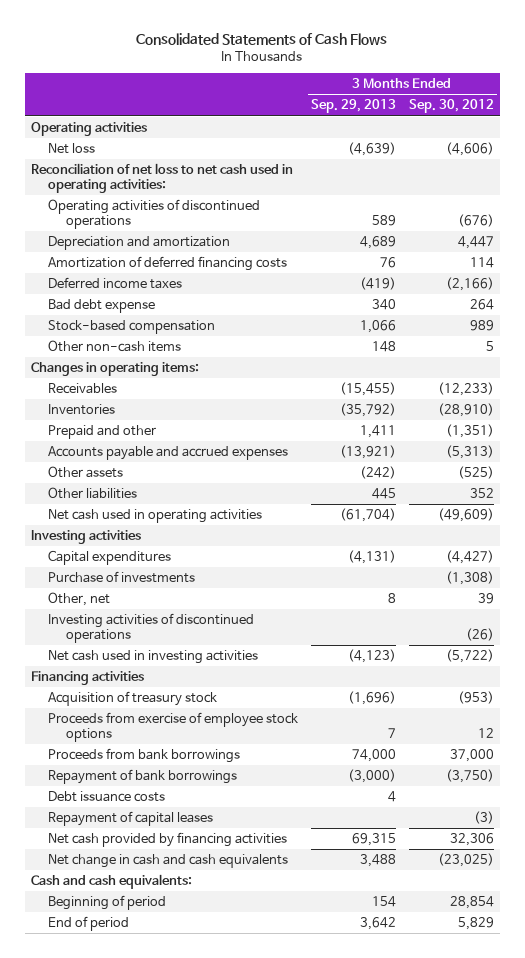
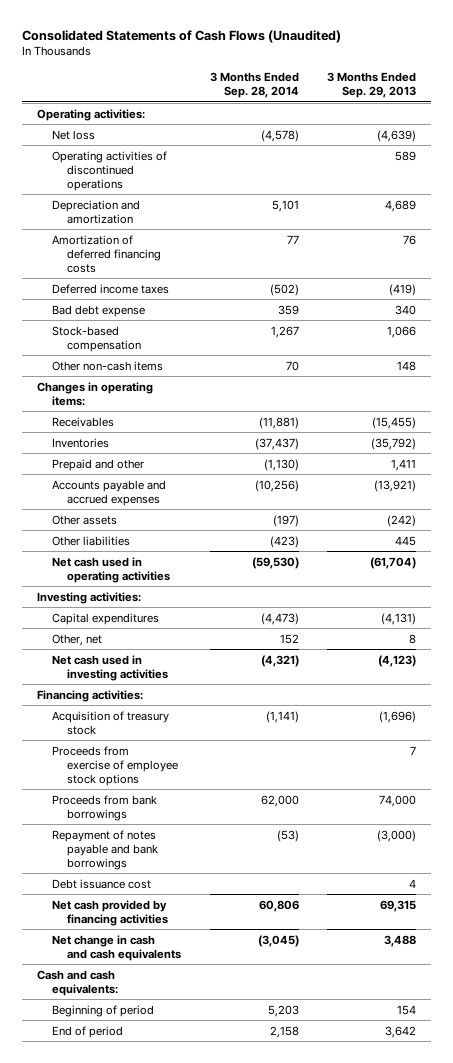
[136,32,388,45] Consolidated Statements of Cash Flows -> [22,29,342,43] Consolidated Statements of Cash Flows (Unaudited)
[408,99,494,114] Sep. 30, 2012 -> none
none -> [209,71,299,98] 3 Months Ended Sep. 28, 2014
[31,122,148,137] Operating activities -> [36,108,145,121] Operating activities:
[31,163,294,193] Reconciliation of net loss to net cash used in operating activities: -> none
[31,530,142,545] Investing activities -> [36,591,141,604] Investing activities:
[48,571,196,584] Purchase of investments -> none
[48,613,255,643] Investing activities of discontinued operations -> none
[31,671,145,686] Financing activities -> [36,689,143,702] Financing activities:
[48,811,214,827] Repayment of capital leases -> none
[48,769,238,785] Repayment of bank borrowings -> [51,829,158,870] Repayment of notes payable and bank borrowings
[48,791,166,803] Debt issuance costs -> [51,878,151,889] Debt issuance cost

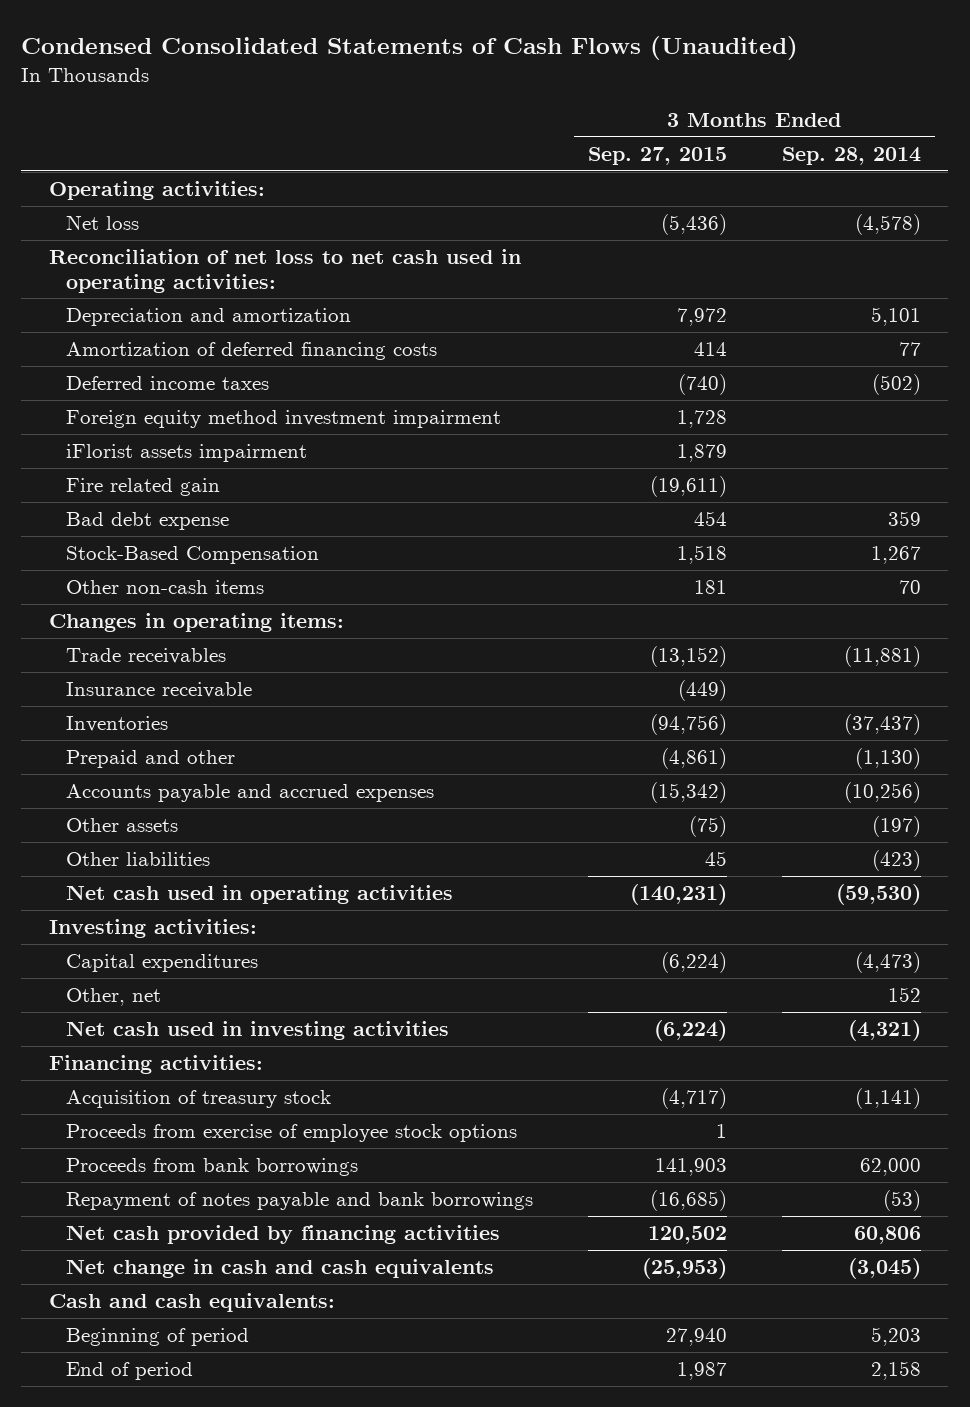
[22,29,342,43] Consolidated Statements of Cash Flows (Unaudited) -> [21,35,799,60] Condensed Consolidated Statements of Cash Flows (Unaudited)
[327,71,417,98] 3 Months Ended Sep. 29, 2013 -> none
none -> [588,146,728,165] Sep. 27, 2015
[51,150,167,191] Operating activities of discontinued operations -> none
none -> [48,249,521,293] Reconciliation of net loss to net cash used in operating activities:
none -> [66,410,502,429] Foreign equity method investment impairment
none -> [66,444,308,463] iFlorist assets impairment
none -> [66,478,221,497] Fire related gain
[51,325,141,352] Stock-based compensation -> [66,546,320,565] Stock-Based Compensation
[51,416,114,427] Receivables -> [66,648,227,665] Trade receivables
none -> [66,682,253,699] Insurance receivable
[51,878,151,889] Debt issuance cost -> none

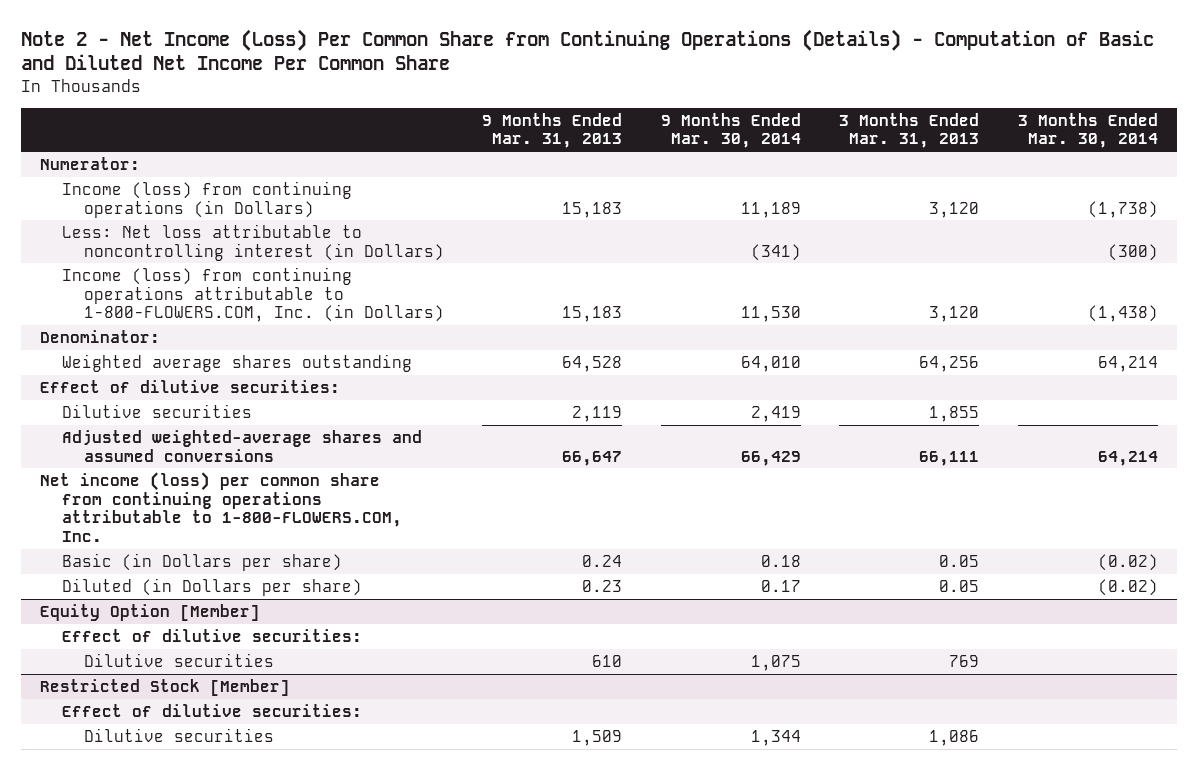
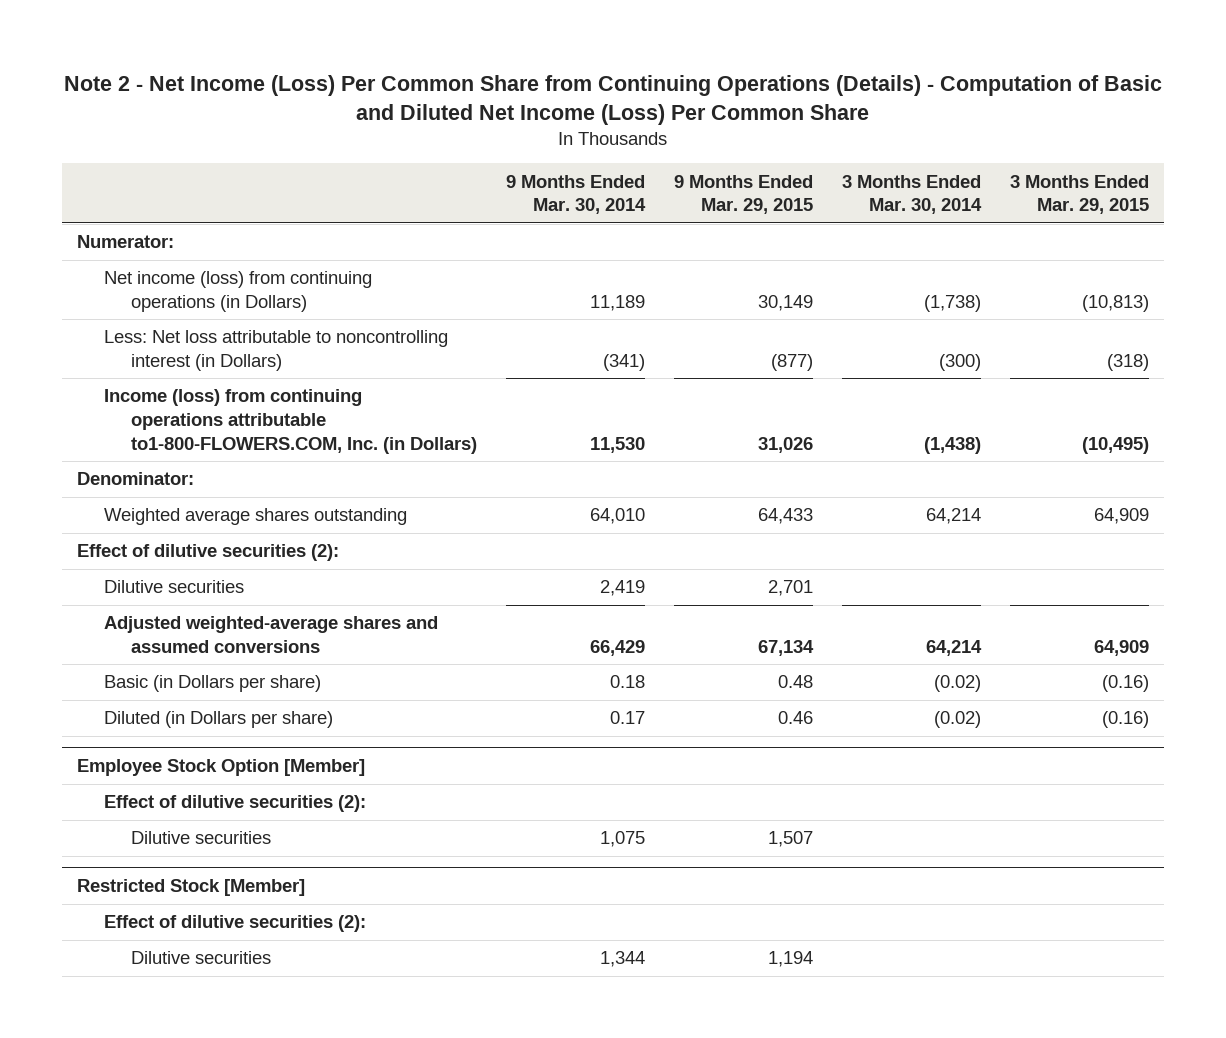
[21,28,1155,71] Note 2 - Net Income (Loss) Per Common Share from Continuing Operations (Details) - Computation of Basic and Diluted Net Income Per Common Share -> [64,75,1163,125] Note 2 - Net Income (Loss) Per Common Share from Continuing Operations (Details) - Computation of Basic and Diluted Net Income (Loss) Per Common Share
[482,112,623,149] 9 Months Ended Mar. 31, 2013 -> none
[839,112,980,149] 3 Months Ended Mar. 31, 2013 -> none
none -> [674,174,814,215] 9 Months Ended Mar. 29, 2015
none -> [1010,174,1150,215] 3 Months Ended Mar. 29, 2015
[62,180,353,218] Income (loss) from continuing operations (in Dollars) -> [103,271,372,312] Net income (loss) from continuing operations (in Dollars)
[62,266,444,323] Income (loss) from continuing operations attributable to 1-800-FLOWERS.COM, Inc. (in Dollars) -> [103,389,477,454] Income (loss) from continuing operations attributable to1-800-FLOWERS.COM, Inc. (in Dollars)
[40,379,341,393] Effect of dilutive securities: -> [76,544,339,562] Effect of dilutive securities (2):
[40,471,403,543] Net income (loss) per common share from continuing operations attributable to 1-800-FLOWERS.COM, Inc. -> none
[40,603,261,621] Equity Option [Member] -> none
none -> [76,759,365,777] Employee Stock Option [Member]
[62,628,363,642] Effect of dilutive securities: -> [103,795,366,813] Effect of dilutive securities (2):
[62,703,363,717] Effect of dilutive securities: -> [103,915,366,933] Effect of dilutive securities (2):

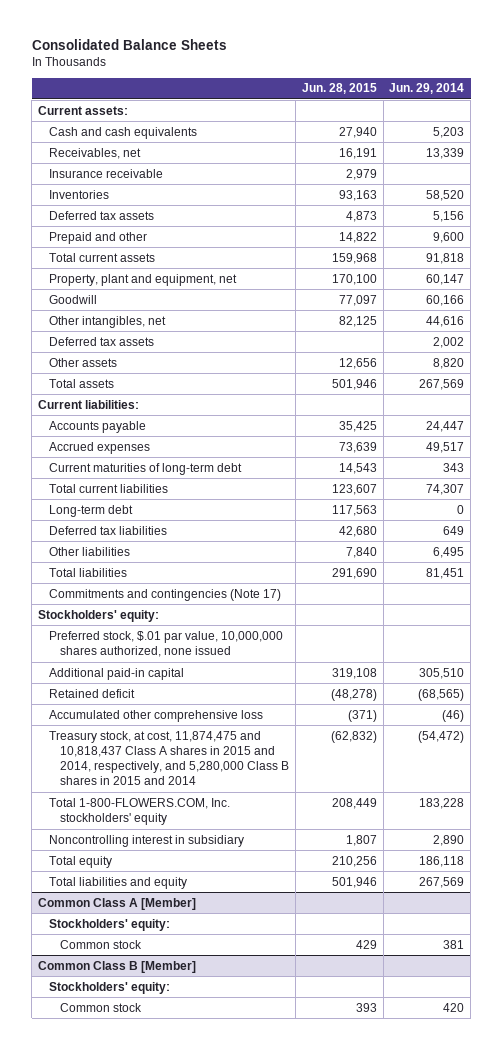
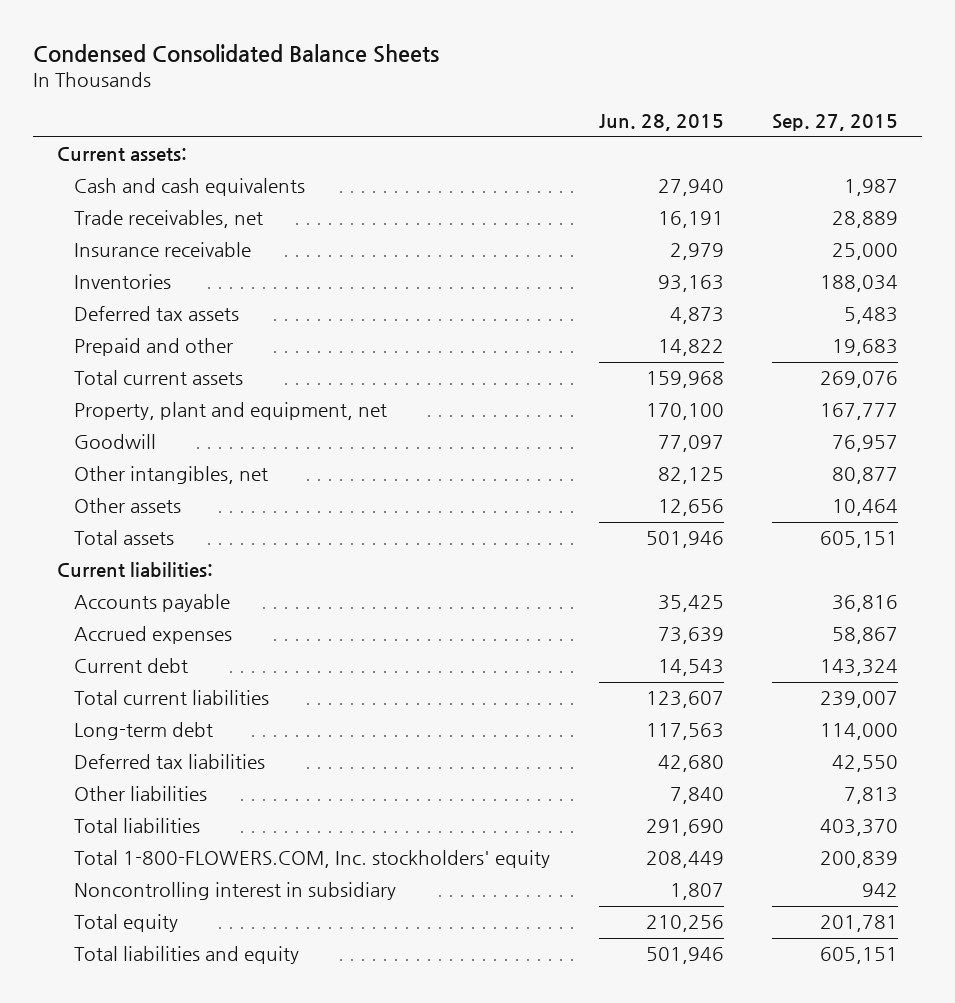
[31,38,227,50] Consolidated Balance Sheets -> [32,44,439,64] Condensed Consolidated Balance Sheets
[389,83,465,95] Jun. 29, 2014 -> none
none -> [772,114,899,132] Sep. 27, 2015
[48,147,141,159] Receivables, net -> [74,210,264,229] Trade receivables, net
[48,336,154,346] Deferred tax assets -> none
[48,462,242,475] Current maturities of long-term debt -> [74,658,189,674] Current debt
[48,588,281,601] Commitments and contingencies (Note 17) -> none
[38,609,160,622] Stockholders' equity: -> none
[48,630,283,657] Preferred stock, $.01 par value, 10,000,000 shares authorized, none issued -> none
[48,667,184,680] Additional paid-in capital -> none
[48,688,135,698] Retained deficit -> none
[48,709,263,722] Accumulated other comprehensive loss -> none
[48,730,289,786] Treasury stock, at cost, 11,874,475 and 10,818,437 Class A shares in 2015 and 2014, respectively, and 5,280,000 Class B shares in 2015 and 2014 -> none
[38,897,197,910] Common Class A [Member] -> none
[48,918,170,931] Stockholders' equity: -> none
[59,939,142,949] Common stock -> none
[38,960,197,973] Common Class B [Member] -> none
[48,981,170,994] Stockholders' equity: -> none
[59,1002,142,1012] Common stock -> none

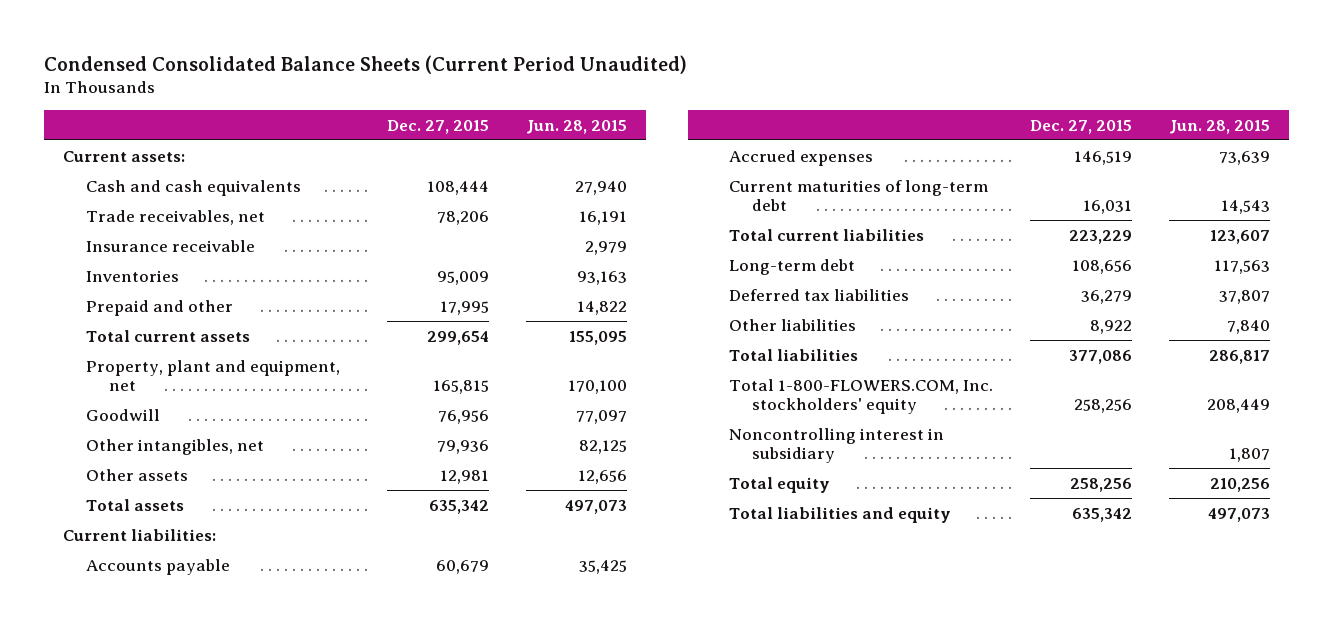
[32,44,439,64] Condensed Consolidated Balance Sheets -> [44,54,688,74] Condensed Consolidated Balance Sheets (Current Period Unaudited)
[772,114,899,132] Sep. 27, 2015 -> none
none -> [386,119,489,134] Dec. 27, 2015
[74,306,240,322] Deferred tax assets -> none
[645,371,724,389] 159,968 -> [569,330,628,345] 155,095
[645,531,724,549] 501,946 -> [565,499,628,514] 497,073
[74,658,189,674] Current debt -> [729,179,989,212] Current maturities of long-term debt
[657,755,724,773] 42,680 -> [1219,289,1271,304] 37,807
[645,819,724,837] 291,690 -> [1209,349,1271,364] 286,817
[645,947,724,965] 501,946 -> [1208,507,1271,522] 497,073

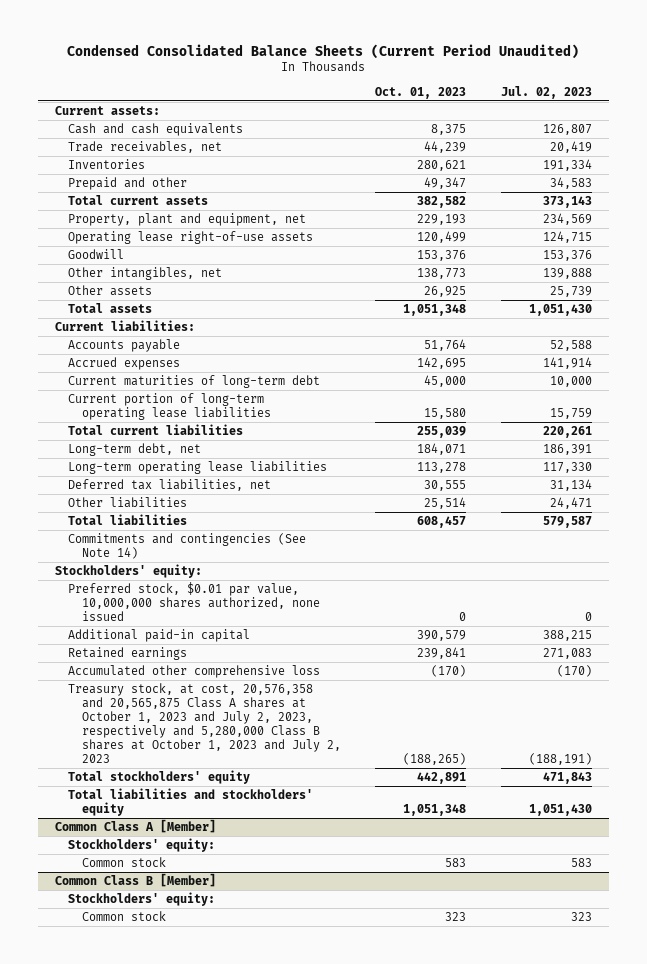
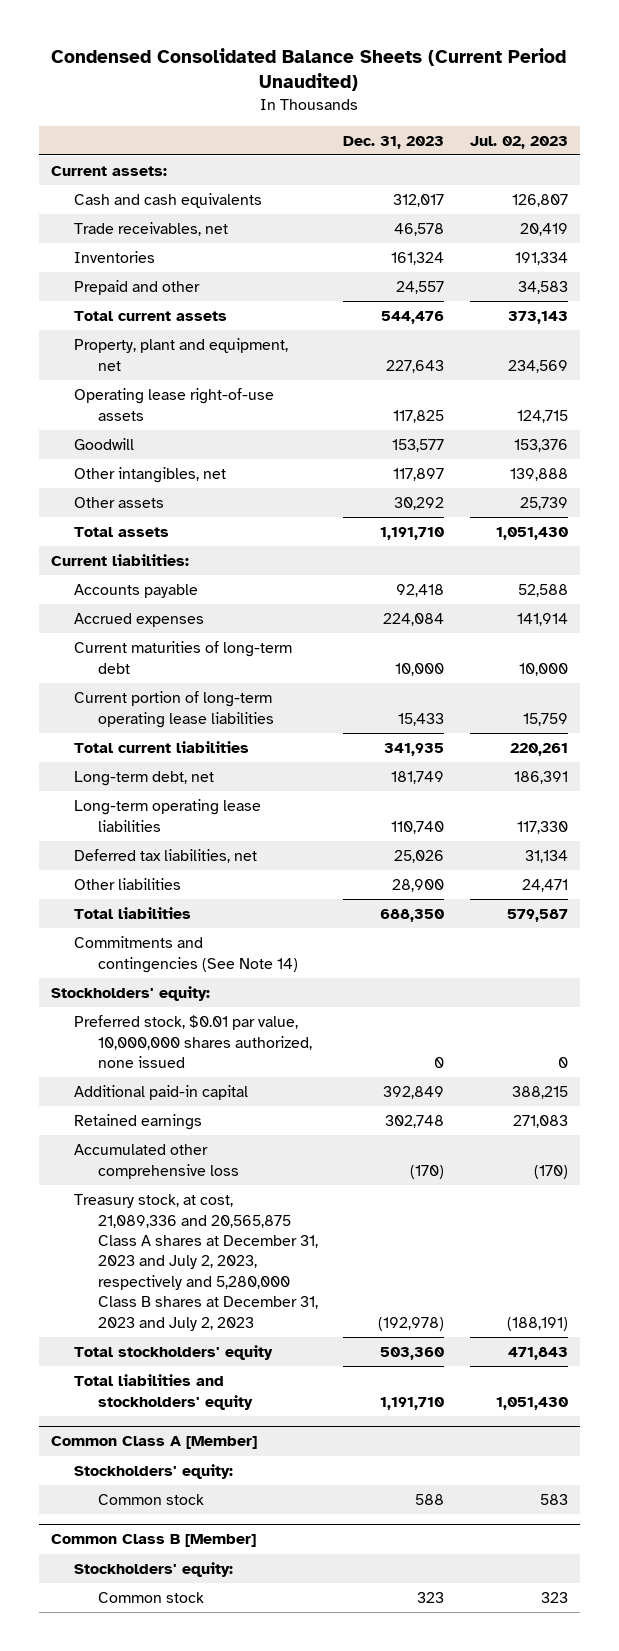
[375,86,467,99] Oct. 01, 2023 -> none
none -> [343,135,445,149] Dec. 31, 2023
[68,683,341,763] Treasury stock, at cost, 20,576,358 and 20,565,875 Class A shares at October 1, 2023 and July 2, 2023, respectively and 5,280,000 Class B shares at October 1, 2023 and July 2, 2023 -> [74,1194,318,1331] Treasury stock, at cost, 21,089,336 and 20,565,875 Class A shares at December 31, 2023 and July 2, 2023, respectively and 5,280,000 Class B shares at December 31, 2023 and July 2, 2023

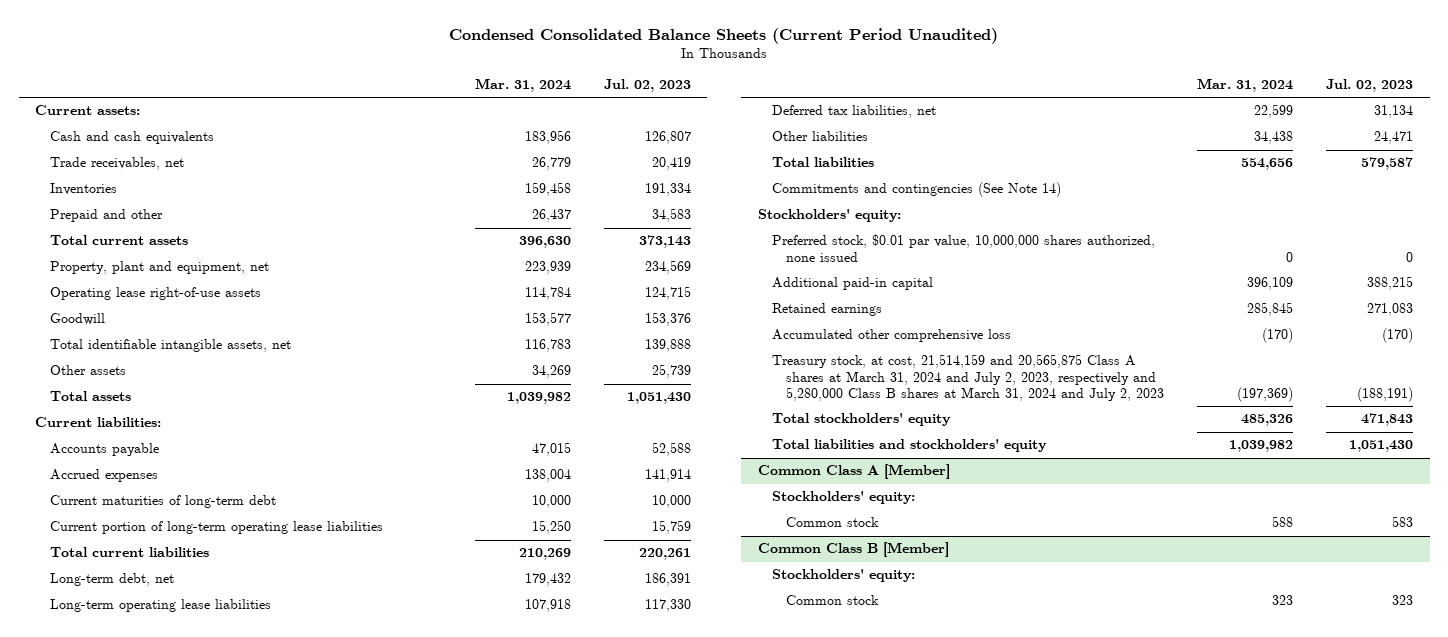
[343,135,445,149] Dec. 31, 2023 -> none
none -> [474,78,571,93] Mar. 31, 2024
[74,467,227,484] Other intangibles, net -> [49,339,291,353] Total identifiable intangible assets, net
[74,1194,318,1331] Treasury stock, at cost, 21,089,336 and 20,565,875 Class A shares at December 31, 2023 and July 2, 2023, respectively and 5,280,000 Class B shares at December 31, 2023 and July 2, 2023 -> [771,354,1165,402] Treasury stock, at cost, 21,514,159 and 20,565,875 Class A shares at March 31, 2024 and July 2, 2023, respectively and 5,280,000 Class B shares at March 31, 2024 and July 2, 2023

